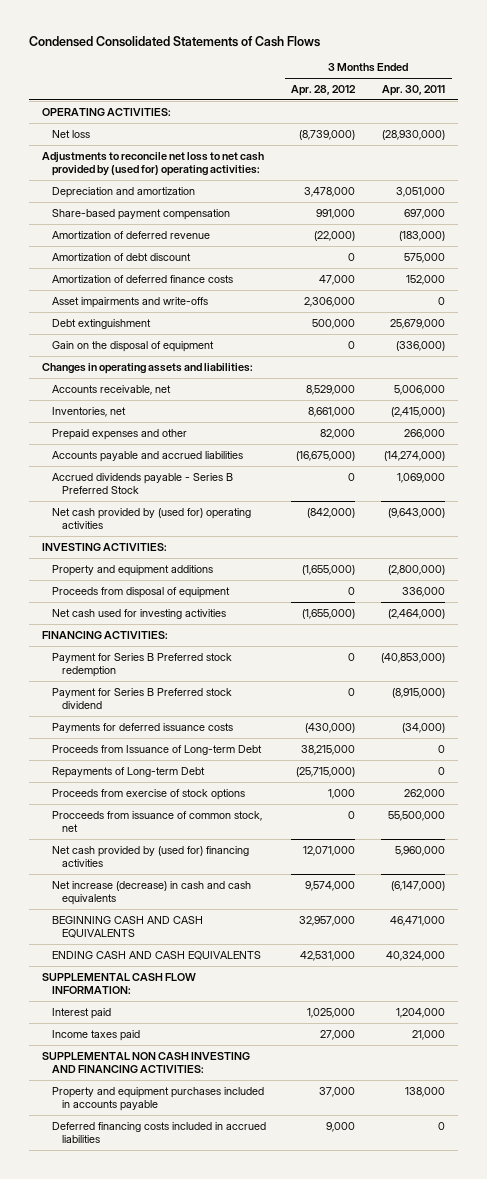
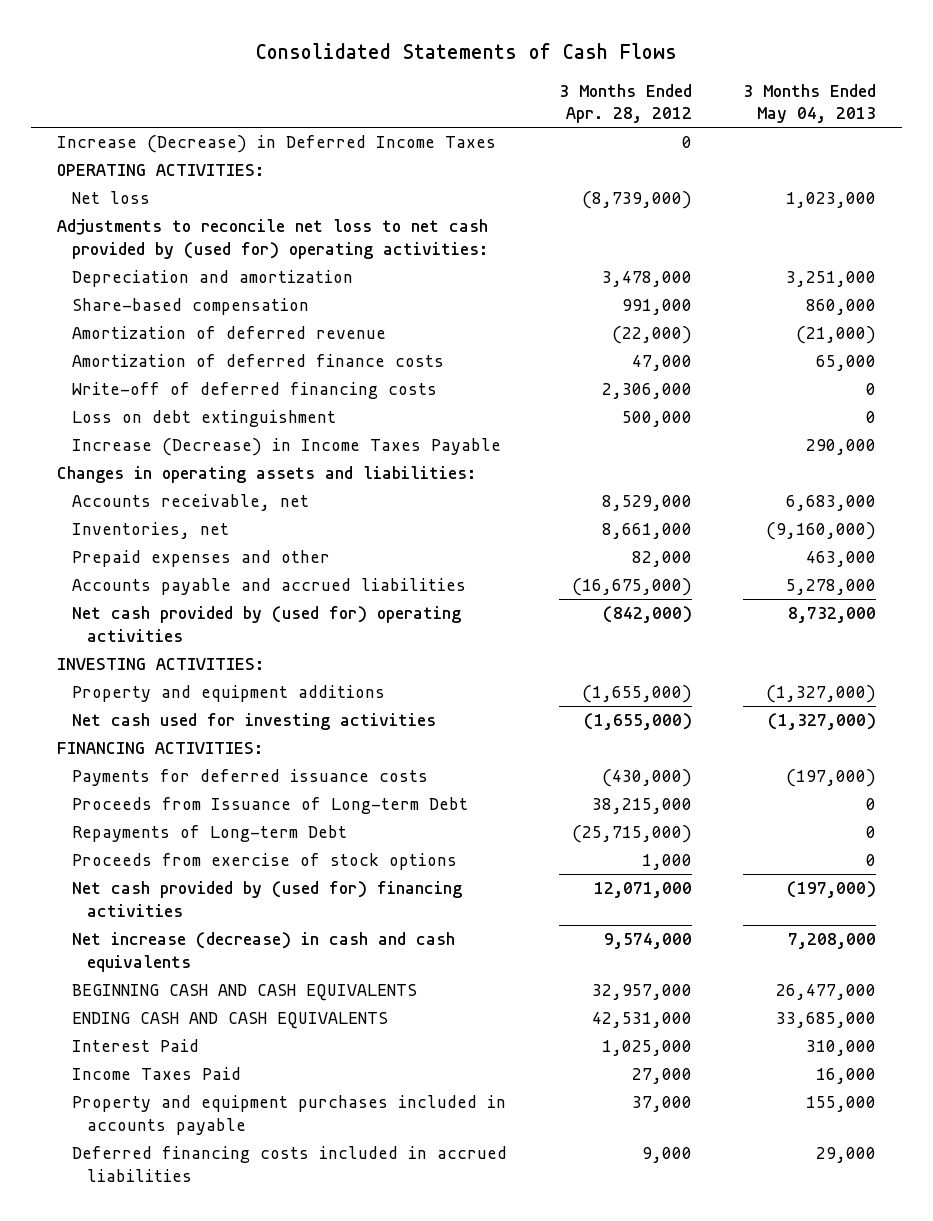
[28,35,320,47] Condensed Consolidated Statements of Cash Flows -> [255,42,677,59] Consolidated Statements of Cash Flows
[382,84,446,96] Apr. 30, 2011 -> none
none -> [743,83,877,124] 3 Months Ended May 04, 2013
none -> [57,135,497,154] Increase (Decrease) in Deferred Income Taxes
[51,208,230,220] Share-based payment compensation -> [72,298,310,316] Share-based compensation
[51,252,191,261] Amortization of debt discount -> none
[51,340,214,352] Gain on the disposal of equipment -> none
[51,296,208,308] Asset impairments and write-offs -> [72,382,438,400] Write-off of deferred financing costs
[51,318,151,329] Debt extinguishment -> [72,410,337,428] Loss on debt extinguishment
none -> [72,438,502,457] Increase (Decrease) in Income Taxes Payable
[51,472,233,495] Accrued dividends payable - Series B Preferred Stock -> none
[51,586,230,598] Proceeds from disposal of equipment -> none
[51,652,232,678] Payment for Series B Preferred stock redemption -> none
[51,687,232,710] Payment for Series B Preferred stock dividend -> none
[51,810,262,833] Procceeds from issuance of common stock, net -> none
[41,972,196,995] SUPPLEMENTAL CASH FLOW INFORMATION: -> none
[41,1051,250,1074] SUPPLEMENTAL NON CASH INVESTING AND FINANCING ACTIVITIES: -> none
[51,1007,111,1019] Interest paid -> [72,1039,200,1053] Interest Paid
[51,1029,140,1041] Income taxes paid -> [72,1067,242,1081] Income Taxes Paid

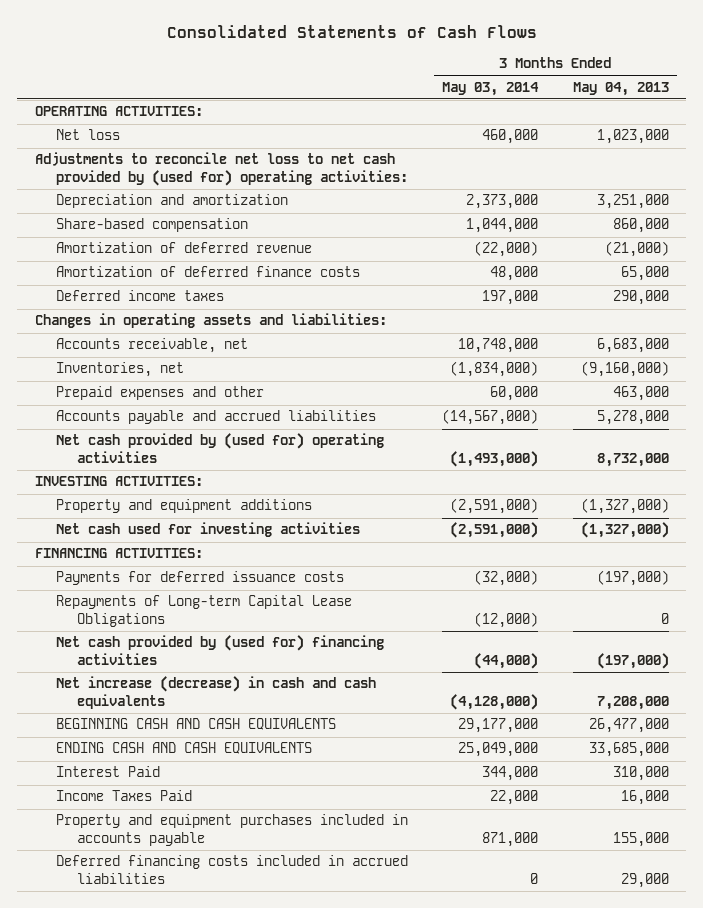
[558,83,692,124] 3 Months Ended Apr. 28, 2012 -> none
none -> [442,81,540,96] May 03, 2014
[57,135,497,154] Increase (Decrease) in Deferred Income Taxes -> none
[72,382,438,400] Write-off of deferred financing costs -> none
[72,410,337,428] Loss on debt extinguishment -> none
[72,438,502,457] Increase (Decrease) in Income Taxes Payable -> [55,290,224,302] Deferred income taxes
[72,797,469,815] Proceeds from Issuance of Long-term Debt -> none
[72,853,458,871] Proceeds from exercise of stock options -> none
[72,825,348,843] Repayments of Long-term Debt -> [55,595,352,627] Repayments of Long-term Capital Lease Obligations

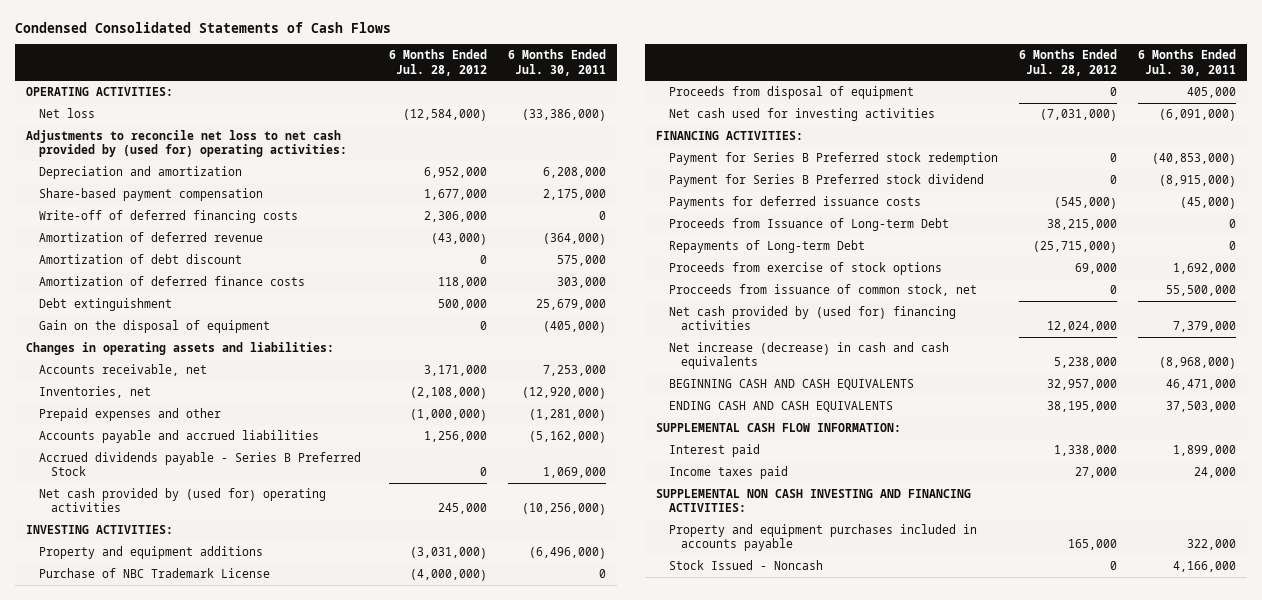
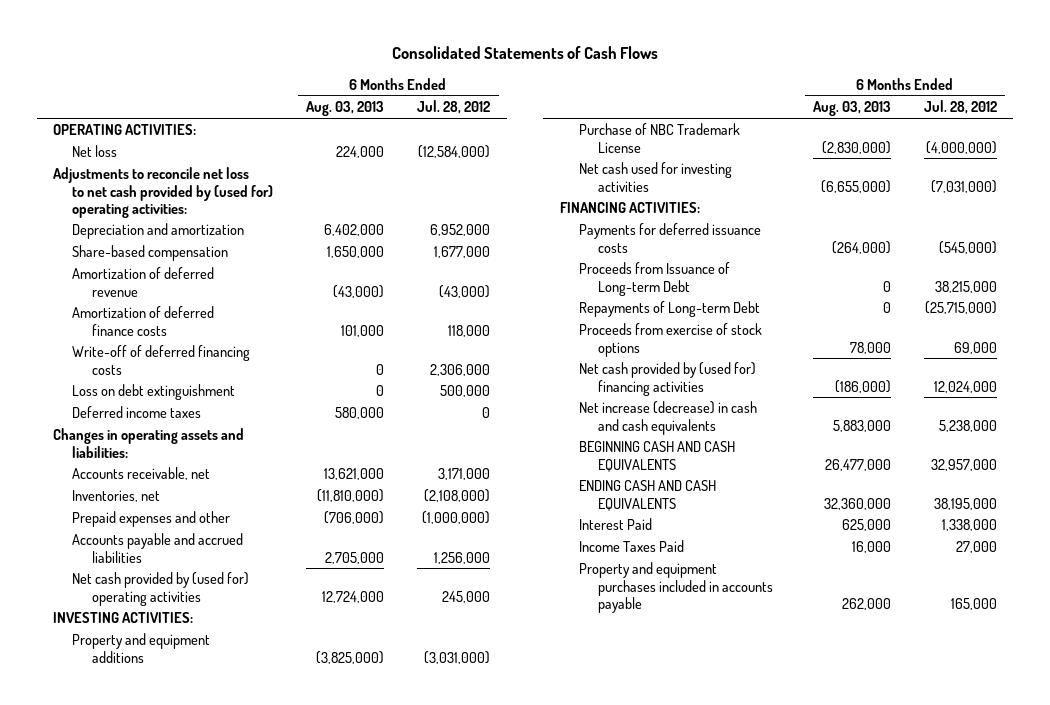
[15,21,392,33] Condensed Consolidated Statements of Cash Flows -> [391,46,658,60] Consolidated Statements of Cash Flows
[508,49,607,76] 6 Months Ended Jul. 30, 2011 -> none
none -> [306,101,385,117] Aug. 03, 2013
[38,188,263,202] Share-based payment compensation -> [72,245,229,262] Share-based compensation
[38,254,242,265] Amortization of debt discount -> none
[38,320,270,334] Gain on the disposal of equipment -> none
[38,210,298,224] Write-off of deferred financing costs -> [72,345,251,375] Write-off of deferred financing costs
[38,298,172,312] Debt extinguishment -> [72,384,236,401] Loss on debt extinguishment
none -> [72,406,202,419] Deferred income taxes
[38,452,361,477] Accrued dividends payable - Series B Preferred Stock -> none
[668,86,914,100] Proceeds from disposal of equipment -> none
[668,152,998,166] Payment for Series B Preferred stock redemption -> none
[668,174,984,188] Payment for Series B Preferred stock dividend -> none
[668,284,977,297] Procceeds from issuance of common stock, net -> none
[655,423,901,433] SUPPLEMENTAL CASH FLOW INFORMATION: -> none
[655,489,971,513] SUPPLEMENTAL NON CASH INVESTING AND FINANCING ACTIVITIES: -> none
[668,444,760,458] Interest paid -> [578,518,652,531] Interest Paid
[668,466,788,480] Income taxes paid -> [578,540,684,553] Income Taxes Paid
[668,560,823,571] Stock Issued - Noncash -> none

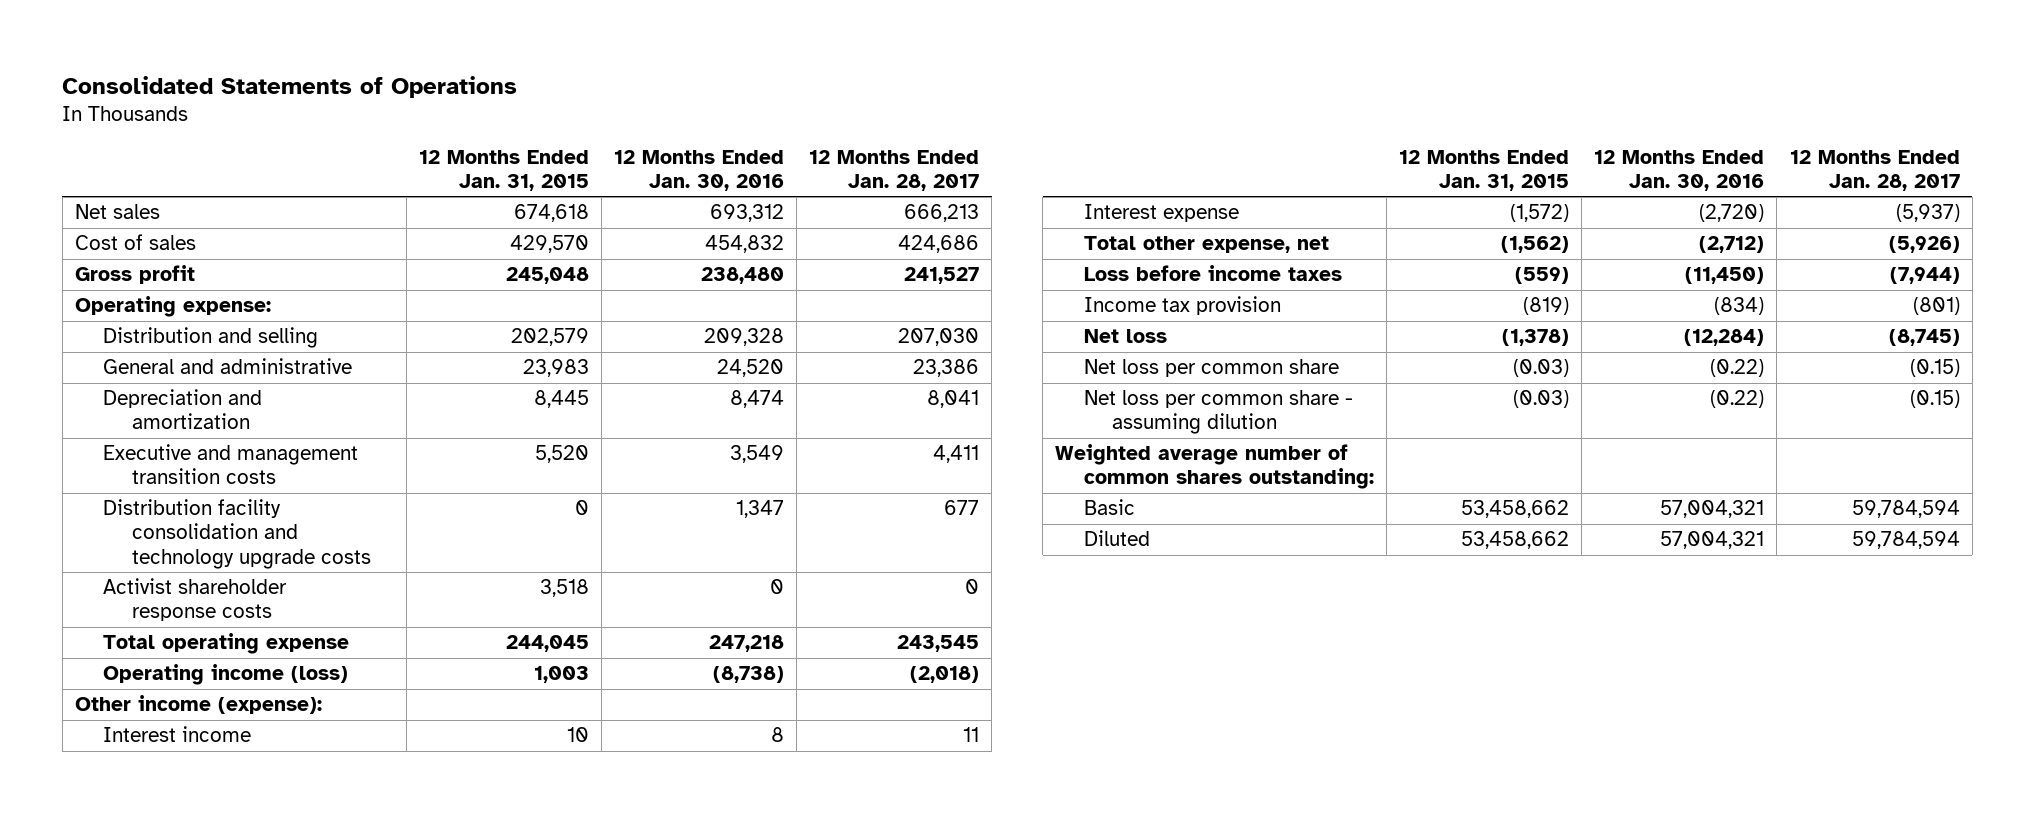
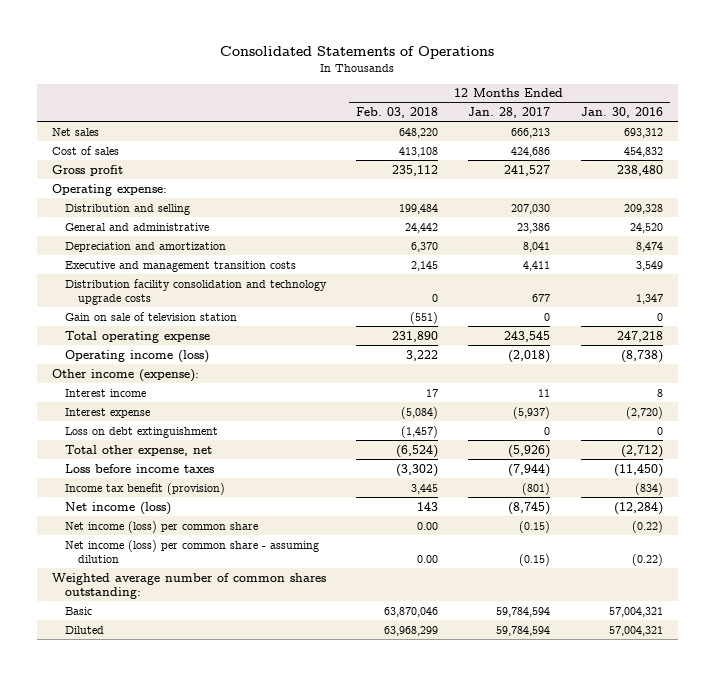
[418,149,589,192] 12 Months Ended Jan. 31, 2015 -> none
none -> [356,107,439,119] Feb. 03, 2018
[103,578,288,622] Activist shareholder response costs -> none
none -> [64,311,237,321] Gain on sale of television station
none -> [64,426,218,438] Loss on debt extinguishment
[1083,296,1281,316] Income tax provision -> [64,482,225,495] Income tax benefit (provision)
[1083,329,1167,344] Net loss -> [64,501,171,515] Net income (loss)
[1083,359,1339,378] Net loss per common share -> [64,520,258,533] Net income (loss) per common share
[1083,390,1353,435] Net loss per common share - assuming dilution -> [64,539,319,563] Net income (loss) per common share - assuming dilution

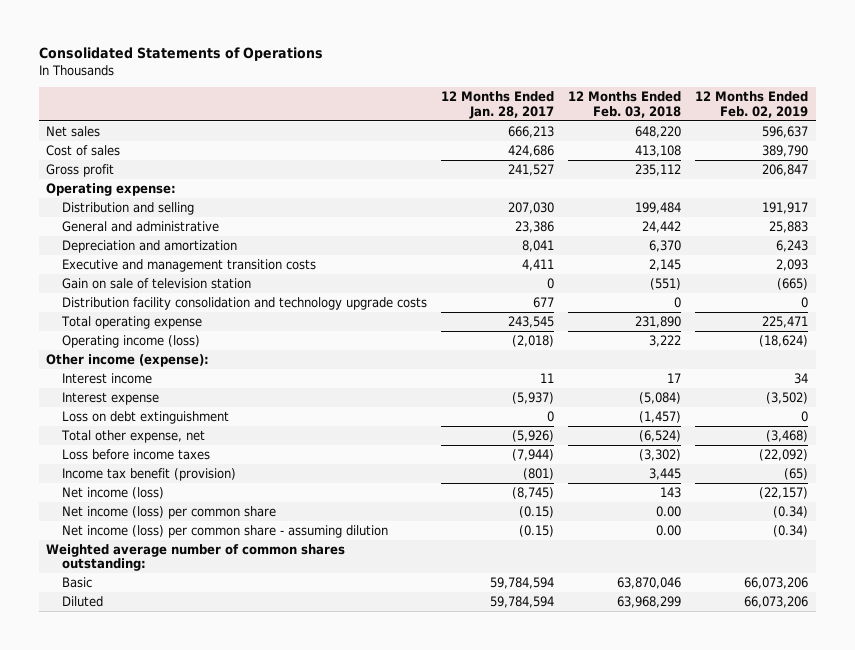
[580,107,663,119] Jan. 30, 2016 -> none
none -> [695,91,809,118] 12 Months Ended Feb. 02, 2019
[64,278,327,305] Distribution facility consolidation and technology upgrade costs -> [61,296,427,310] Distribution facility consolidation and technology upgrade costs

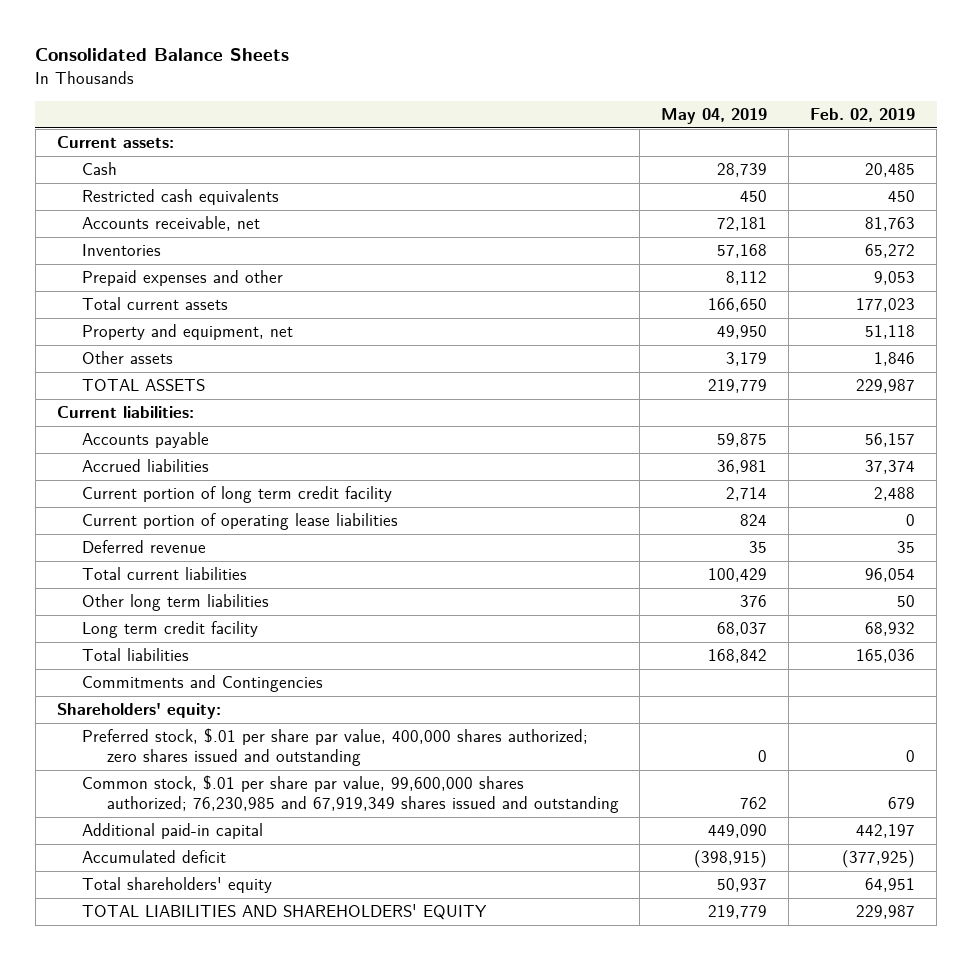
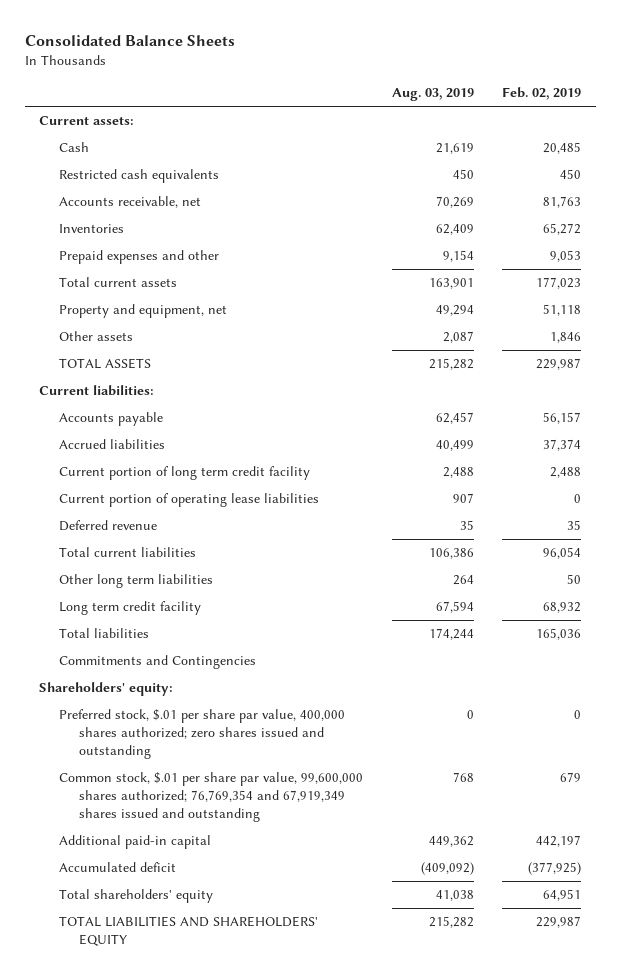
[661,107,768,124] May 04, 2019 -> none
none -> [391,88,474,102] Aug. 03, 2019
[81,775,619,813] Common stock, $.01 per share par value, 99,600,000 shares authorized; 76,230,985 and 67,919,349 shares issued and outstanding -> [59,772,364,822] Common stock, $.01 per share par value, 99,600,000 shares authorized; 76,769,354 and 67,919,349 shares issued and outstanding

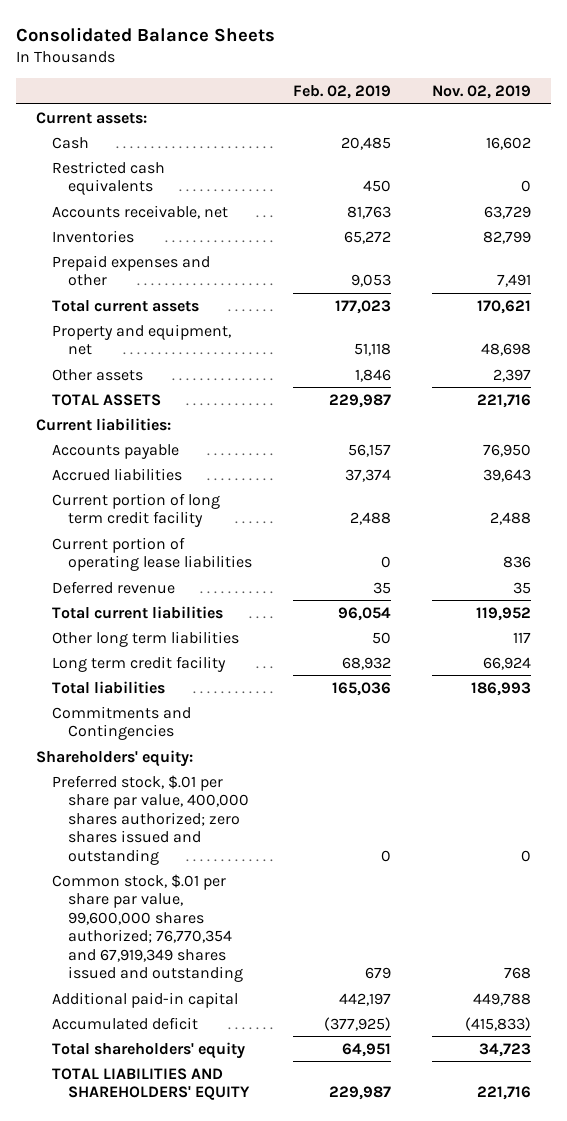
[391,88,474,102] Aug. 03, 2019 -> none
none -> [431,84,531,99] Nov. 02, 2019
[59,772,364,822] Common stock, $.01 per share par value, 99,600,000 shares authorized; 76,769,354 and 67,919,349 shares issued and outstanding -> [52,873,244,983] Common stock, $.01 per share par value, 99,600,000 shares authorized; 76,770,354 and 67,919,349 shares issued and outstanding

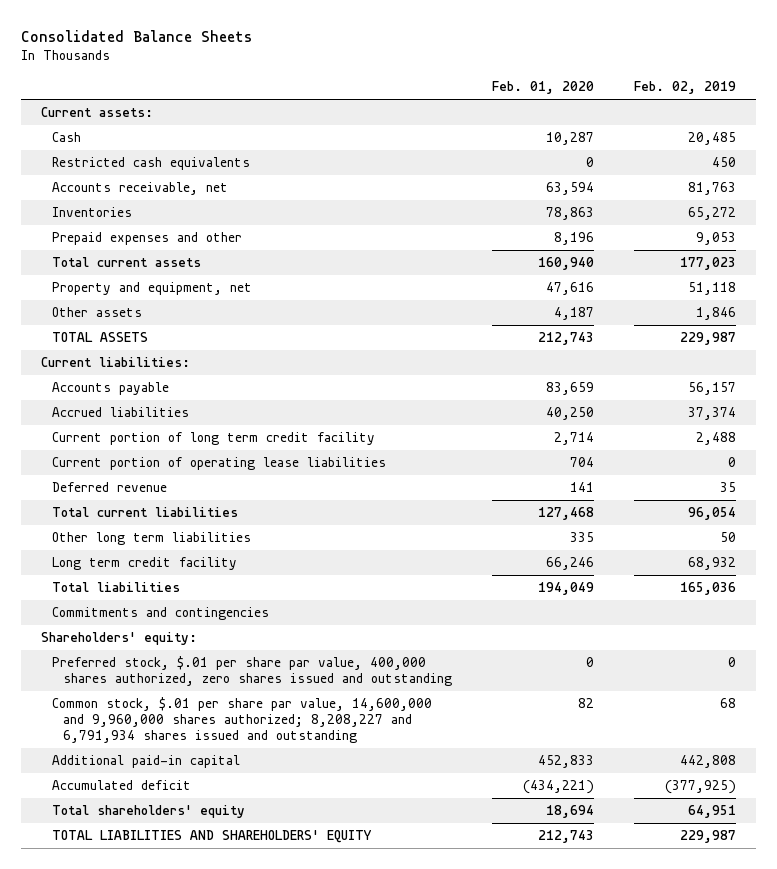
[431,84,531,99] Nov. 02, 2019 -> none
none -> [492,81,595,95] Feb. 01, 2020
[52,705,192,741] Commitments and Contingencies -> [52,607,270,621] Commitments and contingencies
[52,774,250,865] Preferred stock, $.01 per share par value, 400,000 shares authorized; zero shares issued and outstanding -> [52,656,453,687] Preferred stock, $.01 per share par value, 400,000 shares authorized, zero shares issued and outstanding
[52,873,244,983] Common stock, $.01 per share par value, 99,600,000 shares authorized; 76,770,354 and 67,919,349 shares issued and outstanding -> [52,697,433,744] Common stock, $.01 per share par value, 14,600,000 and 9,960,000 shares authorized; 8,208,227 and 6,791,934 shares issued and outstanding
[364,967,391,980] 679 -> [720,698,737,709] 68
[338,992,391,1006] 442,197 -> [680,755,737,769] 442,808

